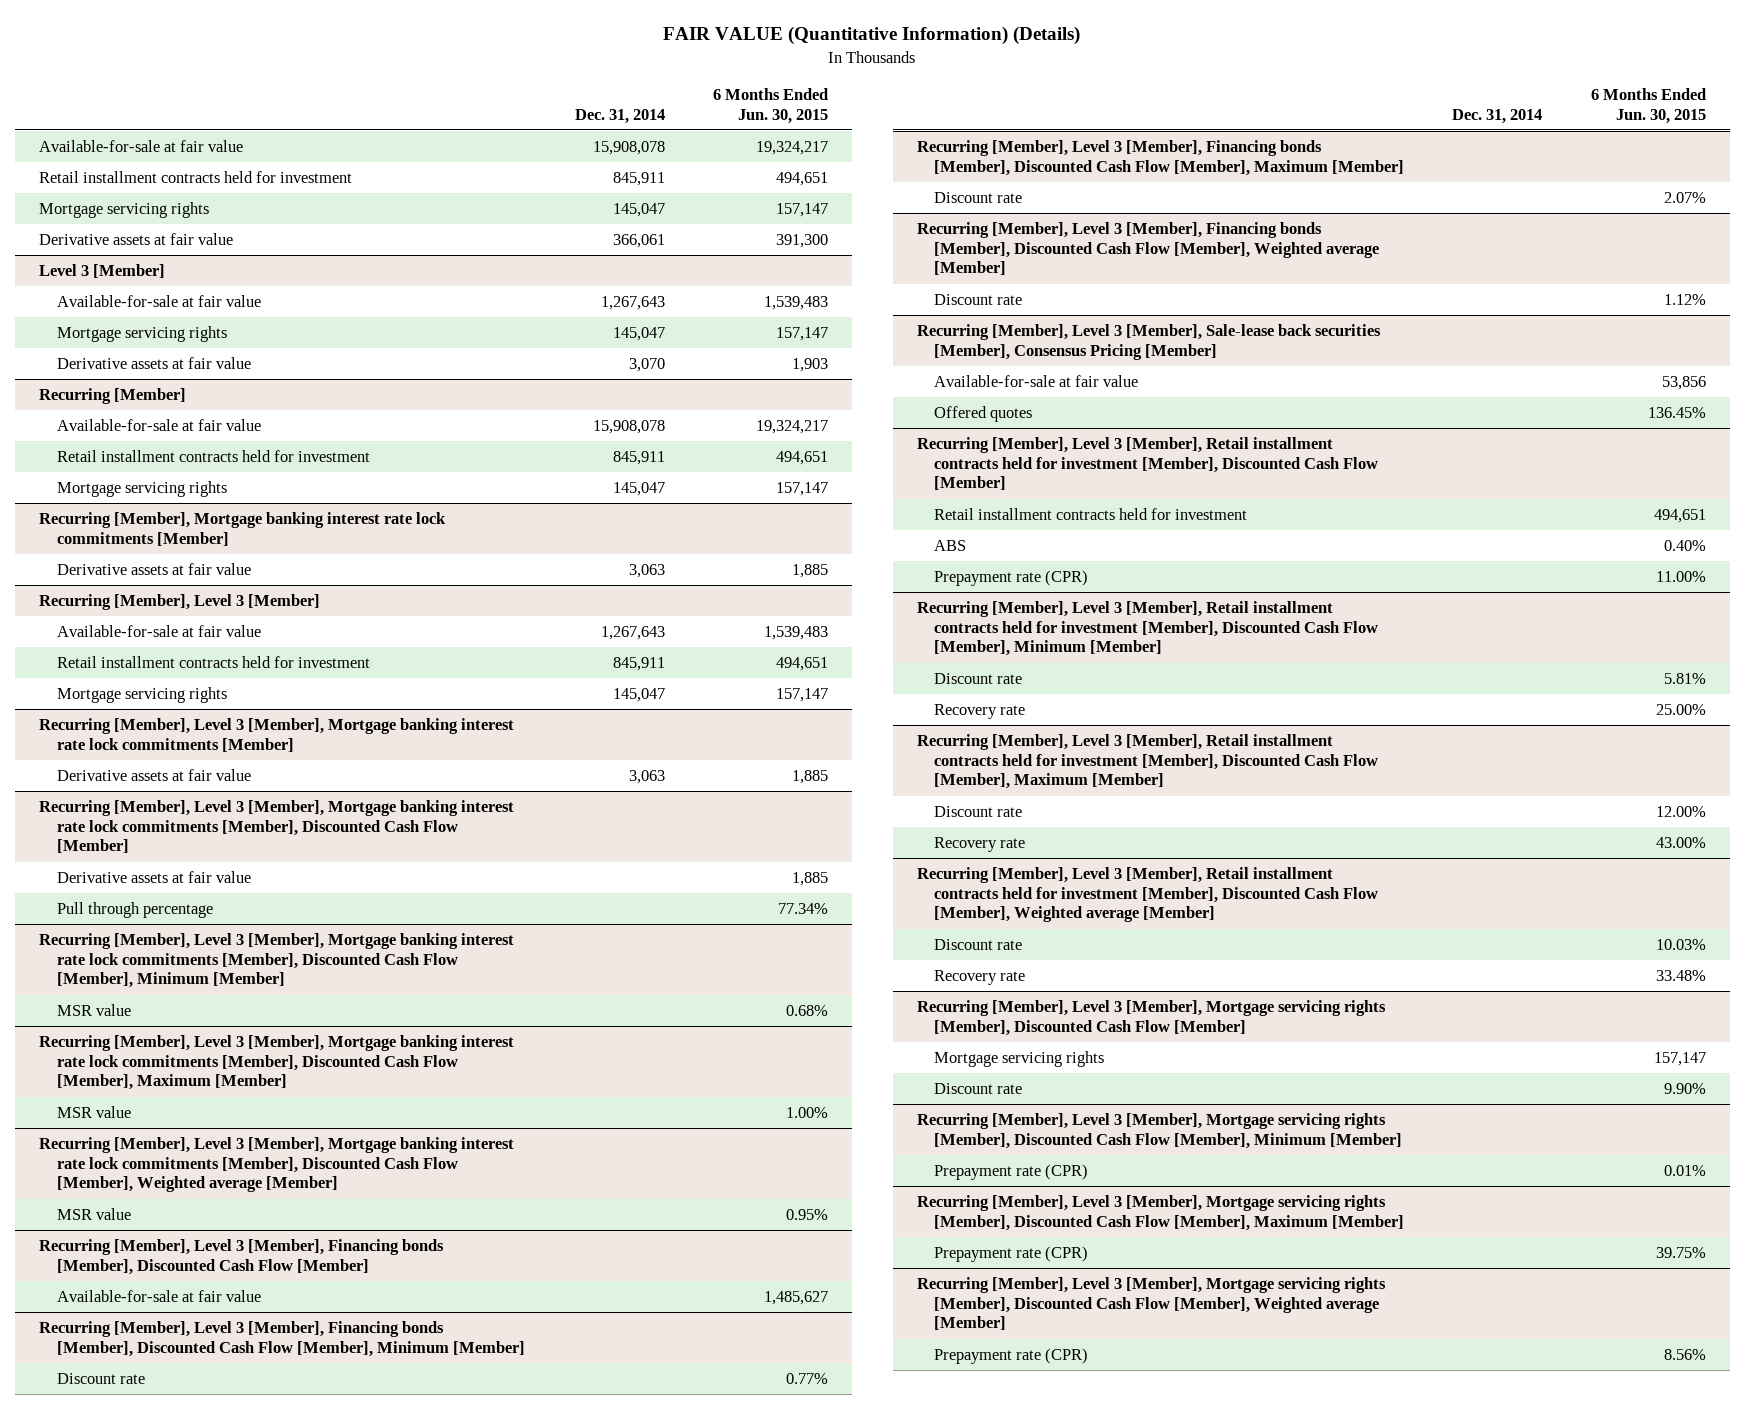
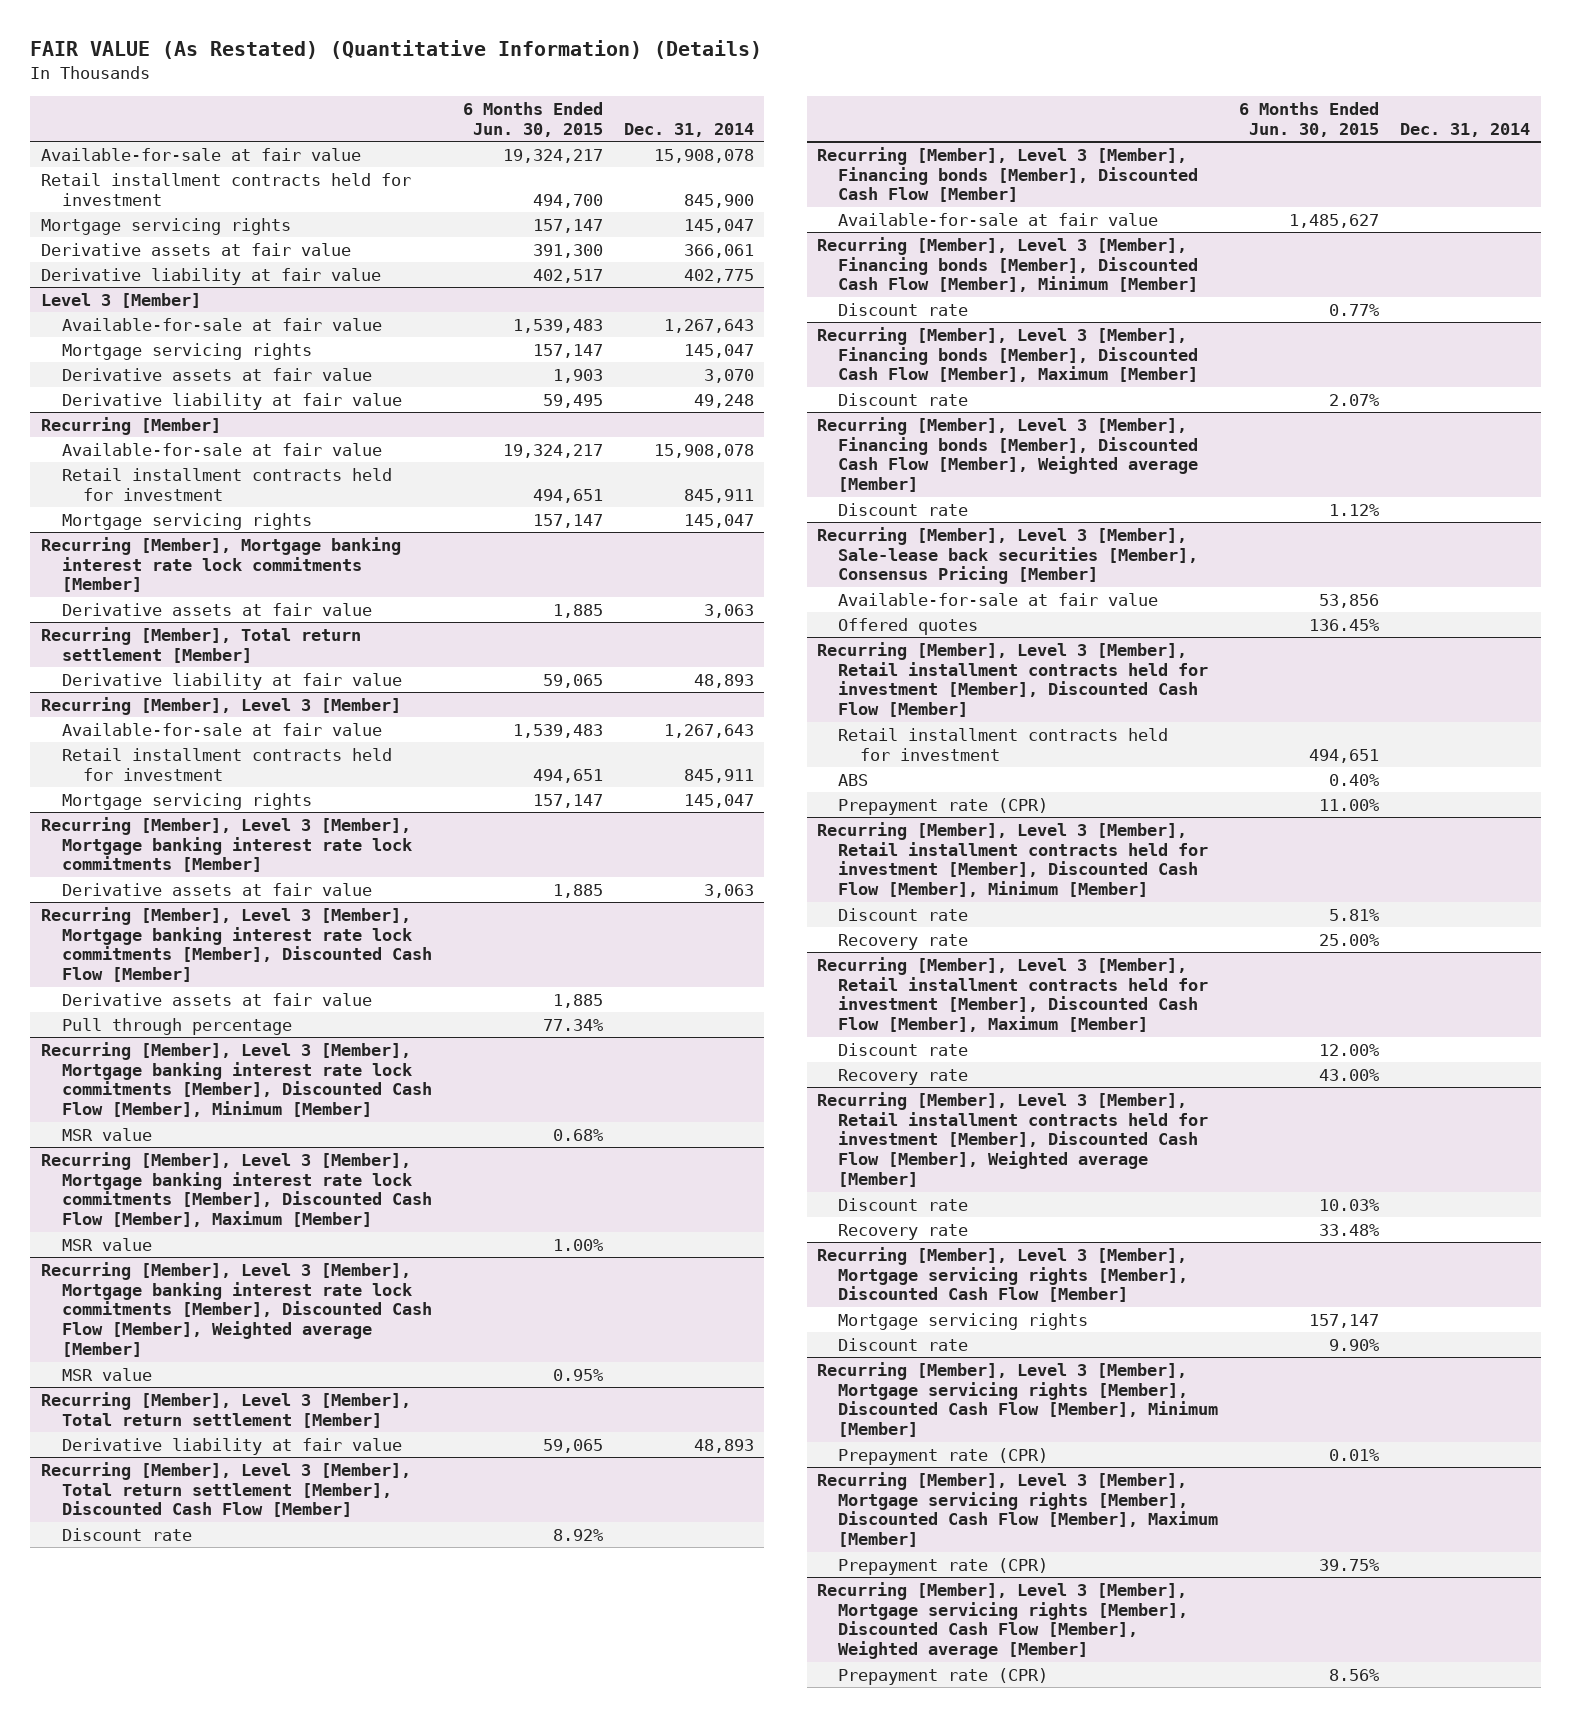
[663,26,1081,46] FAIR VALUE (Quantitative Information) (Details) -> [30,40,763,60] FAIR VALUE (As Restated) (Quantitative Information) (Details)
[612,171,665,186] 845,911 -> [683,193,754,208] 845,900
[775,171,828,186] 494,651 -> [532,193,603,208] 494,700
none -> [40,267,381,285] Derivative liability at fair value
none -> [61,392,402,410] Derivative liability at fair value
none -> [40,626,361,663] Recurring [Member], Total return settlement [Member]
none -> [61,672,402,690] Derivative liability at fair value
none -> [40,1391,411,1428] Recurring [Member], Level 3 [Member], Total return settlement [Member]
none -> [61,1437,402,1455] Derivative liability at fair value
none -> [40,1461,411,1518] Recurring [Member], Level 3 [Member], Total return settlement [Member], Discounted Cash Flow [Member]
none -> [61,1527,192,1541] Discount rate

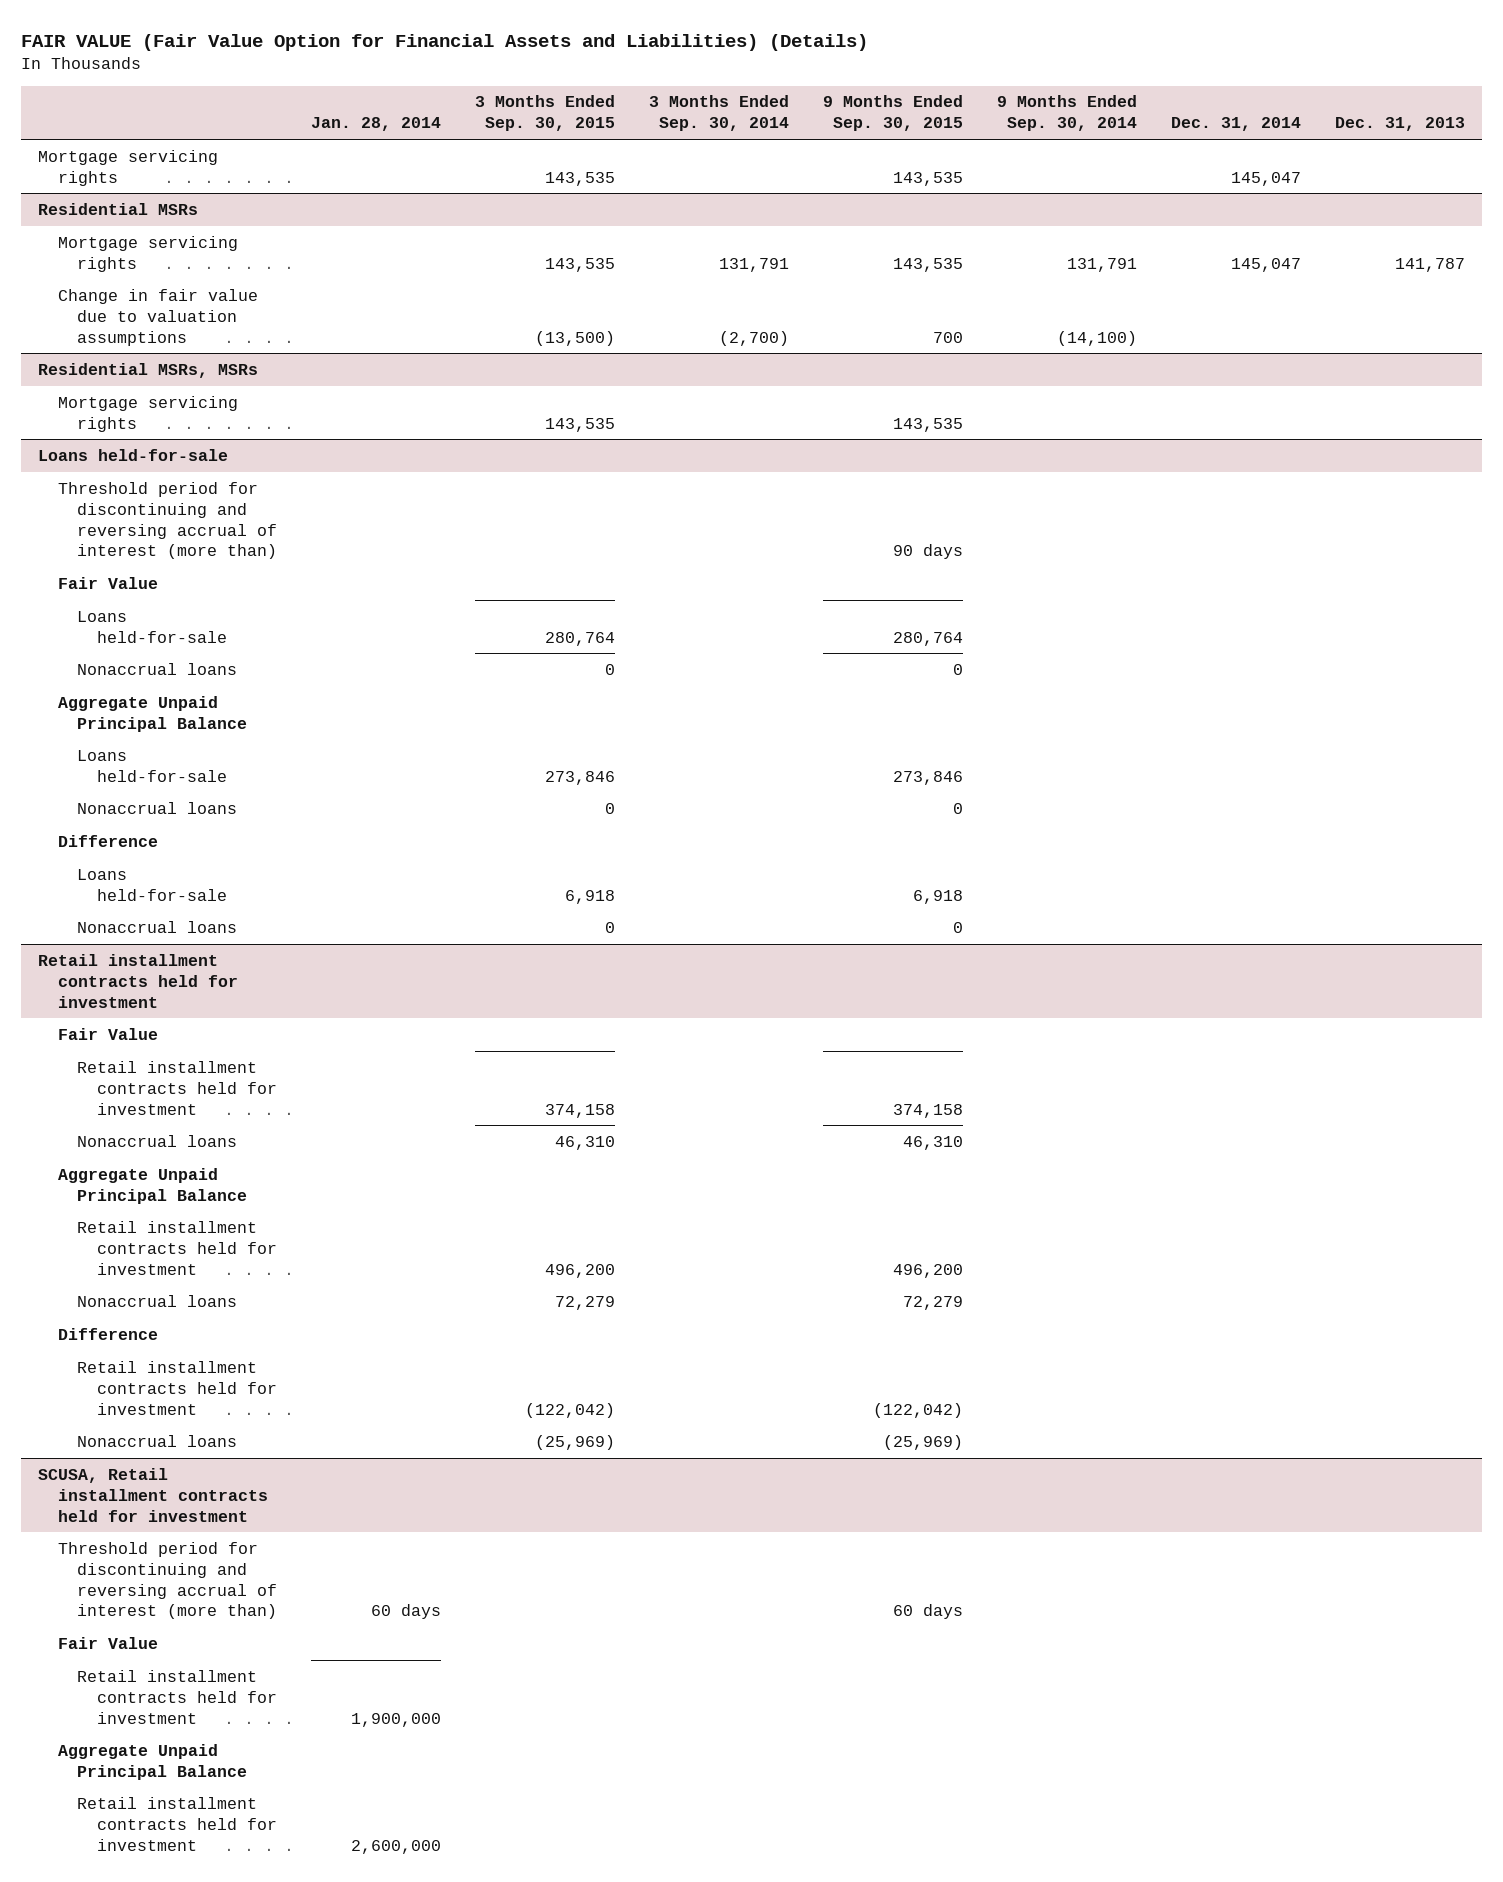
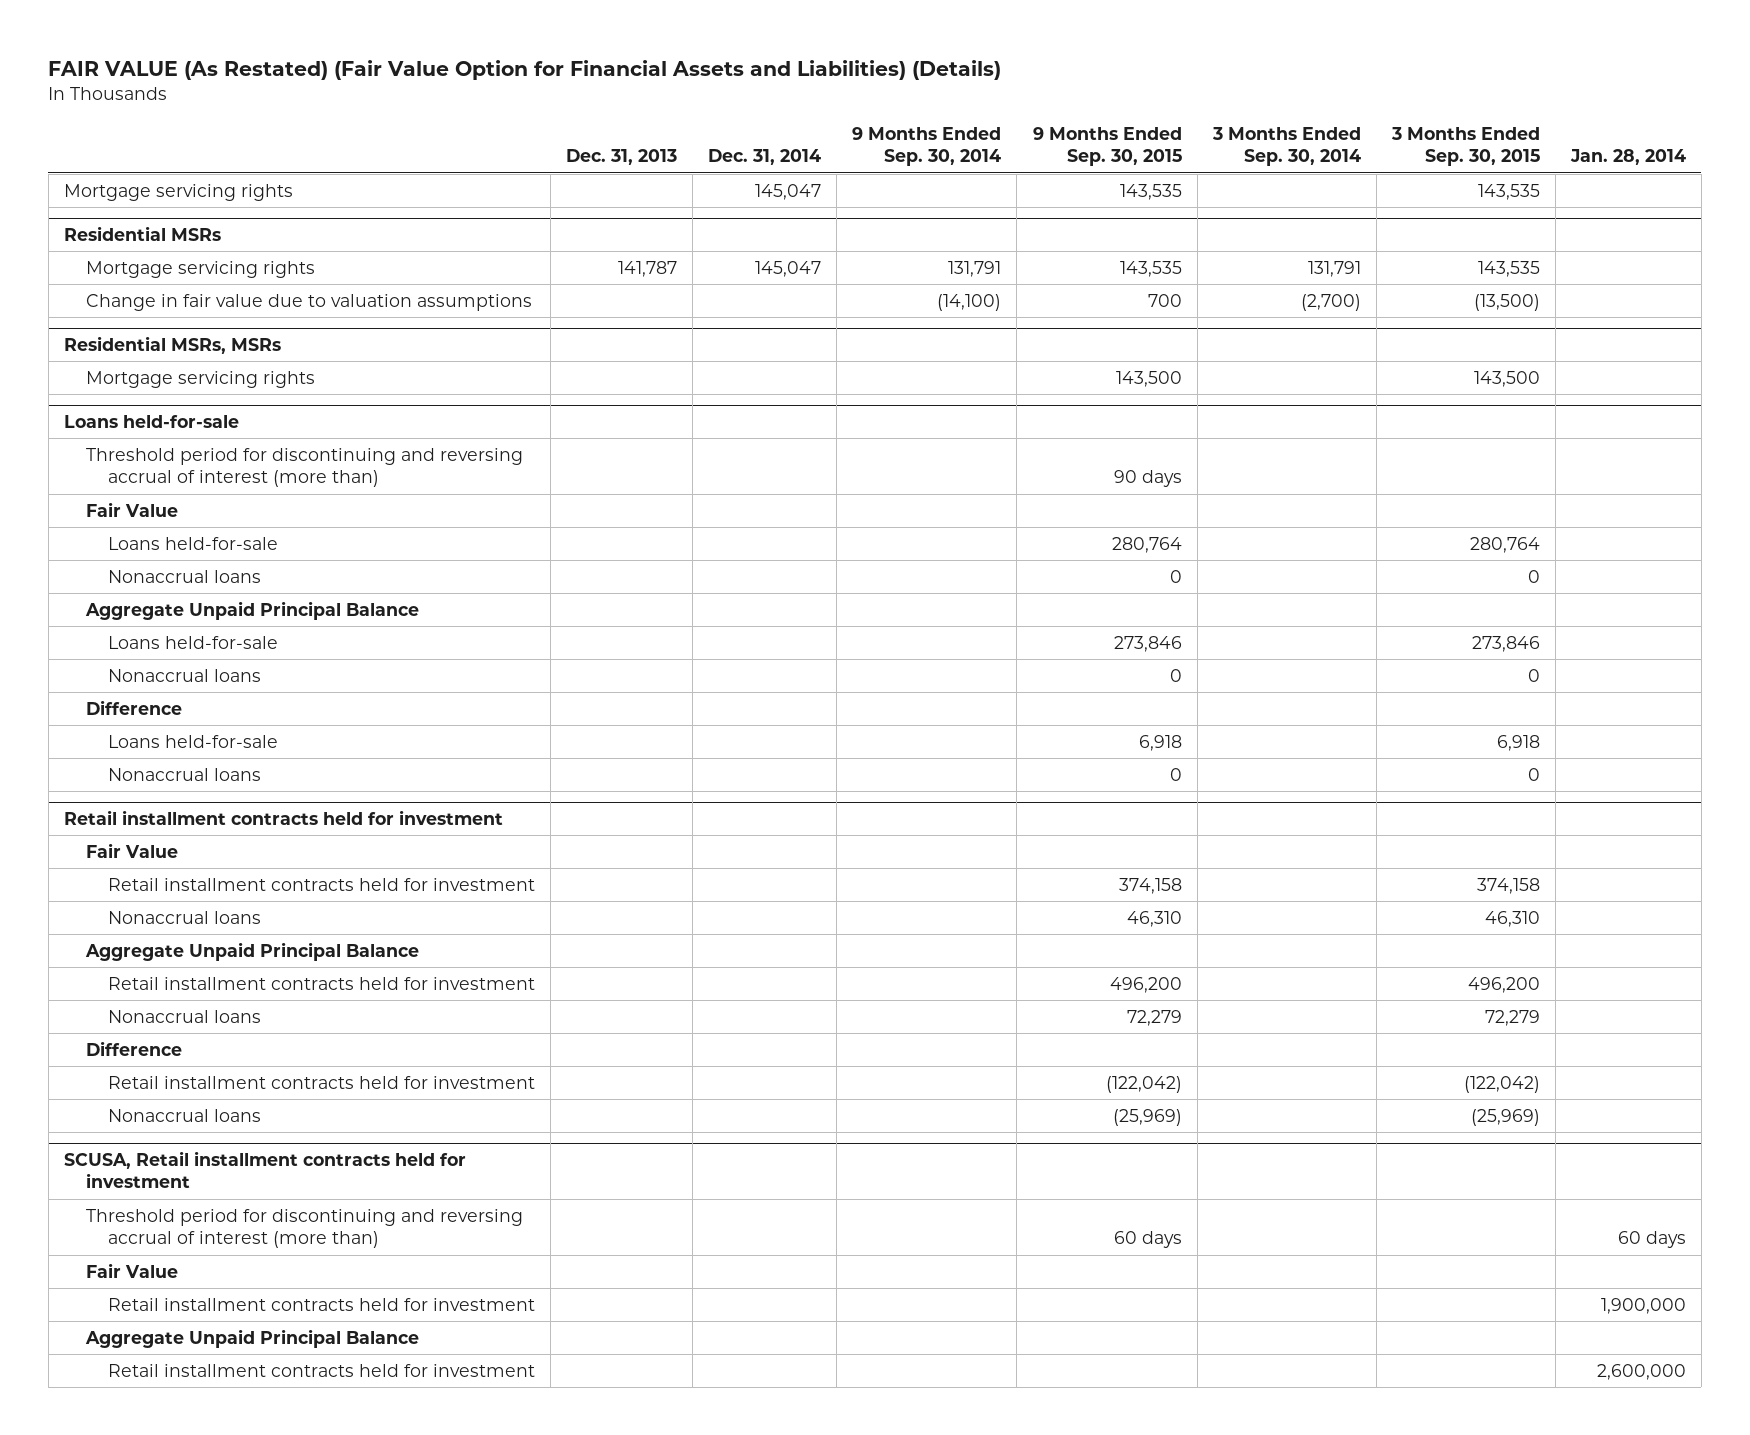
[20,33,868,51] FAIR VALUE (Fair Value Option for Financial Assets and Liabilities) (Details) -> [48,59,1002,80] FAIR VALUE (As Restated) (Fair Value Option for Financial Assets and Liabilities) (Details)
[545,417,616,432] 143,535 -> [1473,370,1540,387] 143,500
[893,417,964,432] 143,535 -> [1115,370,1182,387] 143,500

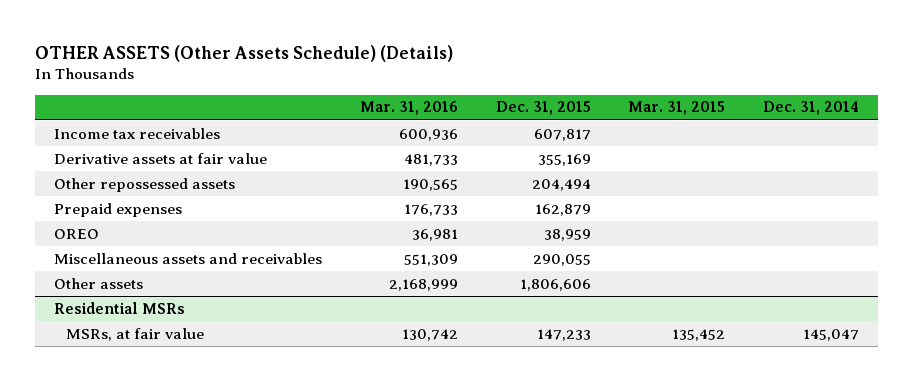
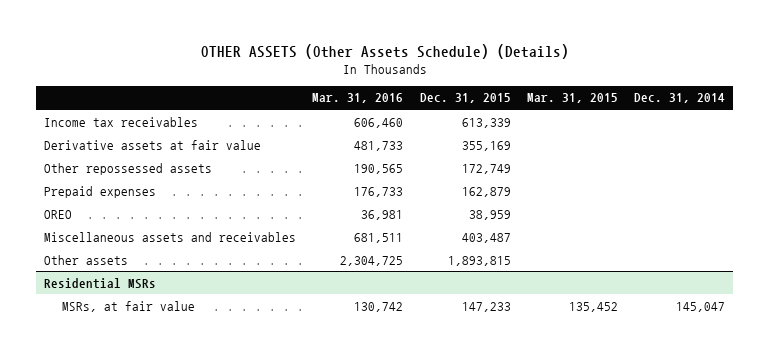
[398,128,458,141] 600,936 -> [354,117,404,128] 606,460
[533,128,591,141] 607,817 -> [461,117,511,128] 613,339
[531,178,591,191] 204,494 -> [461,163,511,174] 172,749
[403,253,458,266] 551,309 -> [354,232,404,243] 681,511
[532,253,591,266] 290,055 -> [461,232,511,243] 403,487
[388,278,458,291] 2,168,999 -> [340,255,404,266] 2,304,725
[519,278,591,291] 1,806,606 -> [447,255,511,266] 1,893,815

